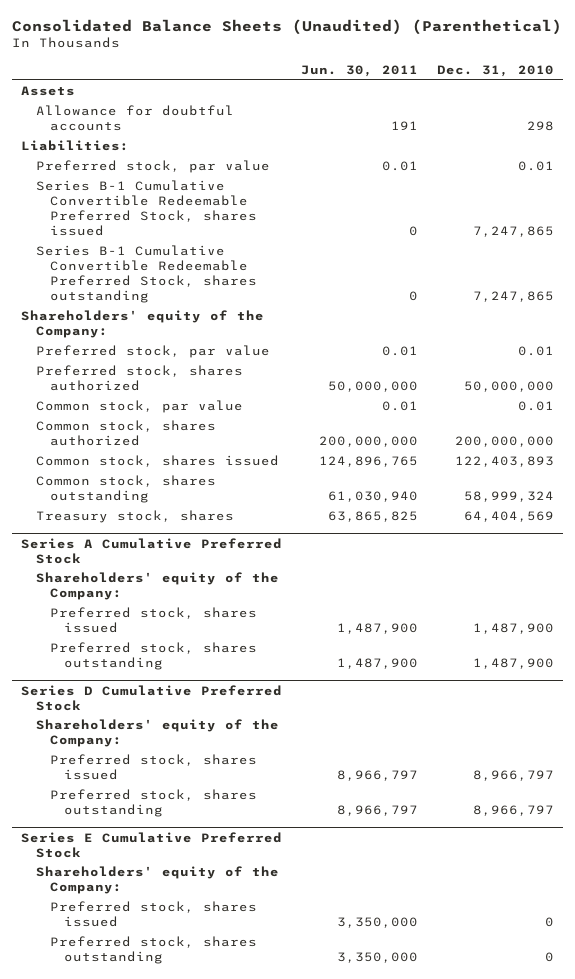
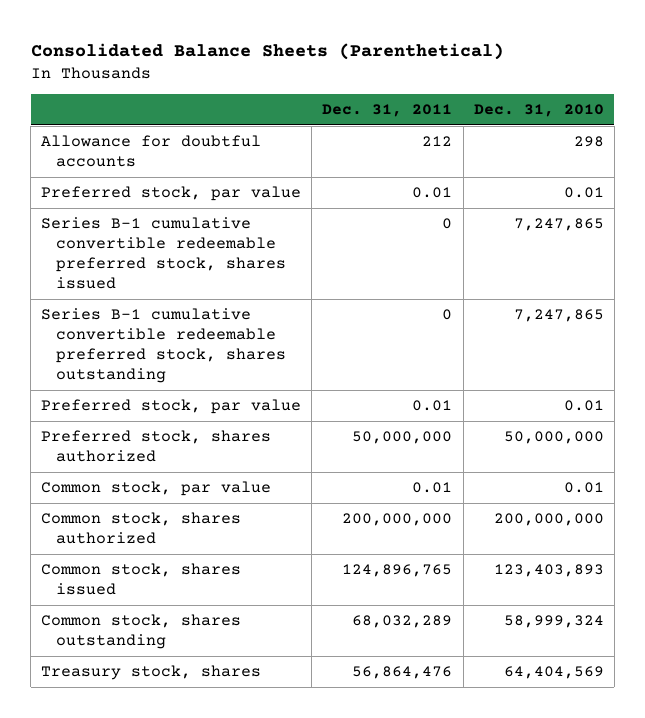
[11,18,562,35] Consolidated Balance Sheets (Unaudited) (Parenthetical) -> [30,42,504,60] Consolidated Balance Sheets (Parenthetical)
[301,64,419,77] Jun. 30, 2011 -> none
none -> [322,104,453,118] Dec. 31, 2011
[21,86,76,97] Assets -> none
[21,140,130,152] Liabilities: -> none
[21,310,265,339] Shareholders' equity of the Company: -> none
[35,180,257,236] Series B-1 Cumulative Convertible Redeemable Preferred Stock, shares issued -> [41,217,287,290] Series B-1 cumulative convertible redeemable preferred stock, shares issued
[35,245,257,303] Series B-1 Cumulative Convertible Redeemable Preferred Stock, shares outstanding -> [41,308,287,384] Series B-1 cumulative convertible redeemable preferred stock, shares outstanding
[455,456,555,468] 122,403,893 -> [493,564,604,578] 123,403,893
[21,537,283,564] Series A Cumulative Preferred Stock -> none
[35,572,279,601] Shareholders' equity of the Company: -> none
[49,607,257,634] Preferred stock, shares issued -> none
[49,642,257,671] Preferred stock, shares outstanding -> none
[21,684,283,711] Series D Cumulative Preferred Stock -> none
[35,719,279,748] Shareholders' equity of the Company: -> none
[49,754,257,781] Preferred stock, shares issued -> none
[49,789,257,818] Preferred stock, shares outstanding -> none
[21,831,283,858] Series E Cumulative Preferred Stock -> none
[35,866,279,895] Shareholders' equity of the Company: -> none
[49,901,257,928] Preferred stock, shares issued -> none
[49,936,257,965] Preferred stock, shares outstanding -> none

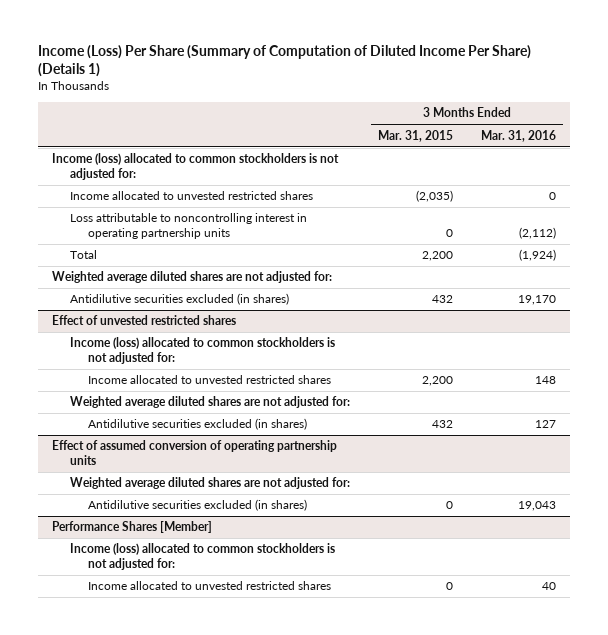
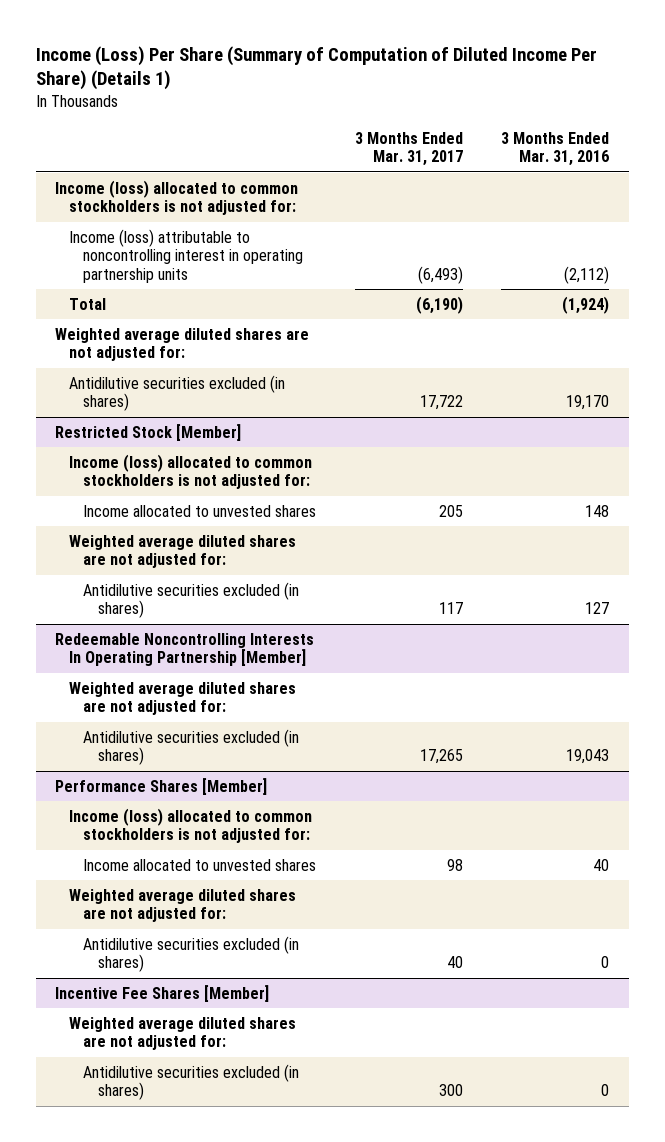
[377,129,453,142] Mar. 31, 2015 -> none
none -> [354,131,463,167] 3 Months Ended Mar. 31, 2017
[70,191,314,201] Income allocated to unvested restricted shares -> none
[70,213,308,239] Loss attributable to noncontrolling interest in operating partnership units -> [69,228,304,283] Income (loss) attributable to noncontrolling interest in operating partnership units
[52,315,237,326] Effect of unvested restricted shares -> [55,423,242,441] Restricted Stock [Member]
[87,375,331,385] Income allocated to unvested restricted shares -> [83,504,317,517] Income allocated to unvested shares
[52,440,338,465] Effect of assumed conversion of operating partnership units -> [55,632,315,667] Redeemable Noncontrolling Interests In Operating Partnership [Member]
[87,581,331,591] Income allocated to unvested restricted shares -> [83,858,317,871] Income allocated to unvested shares
none -> [69,888,297,923] Weighted average diluted shares are not adjusted for:
none -> [83,935,300,973] Antidilutive securities excluded (in shares)
none -> [55,984,270,1002] Incentive Fee Shares [Member]
none -> [69,1016,297,1051] Weighted average diluted shares are not adjusted for:
none -> [83,1063,300,1101] Antidilutive securities excluded (in shares)

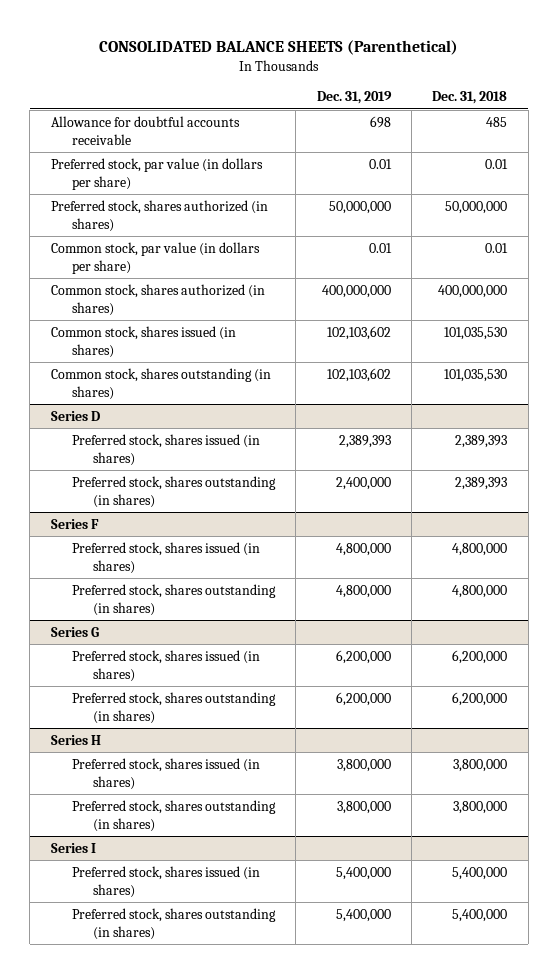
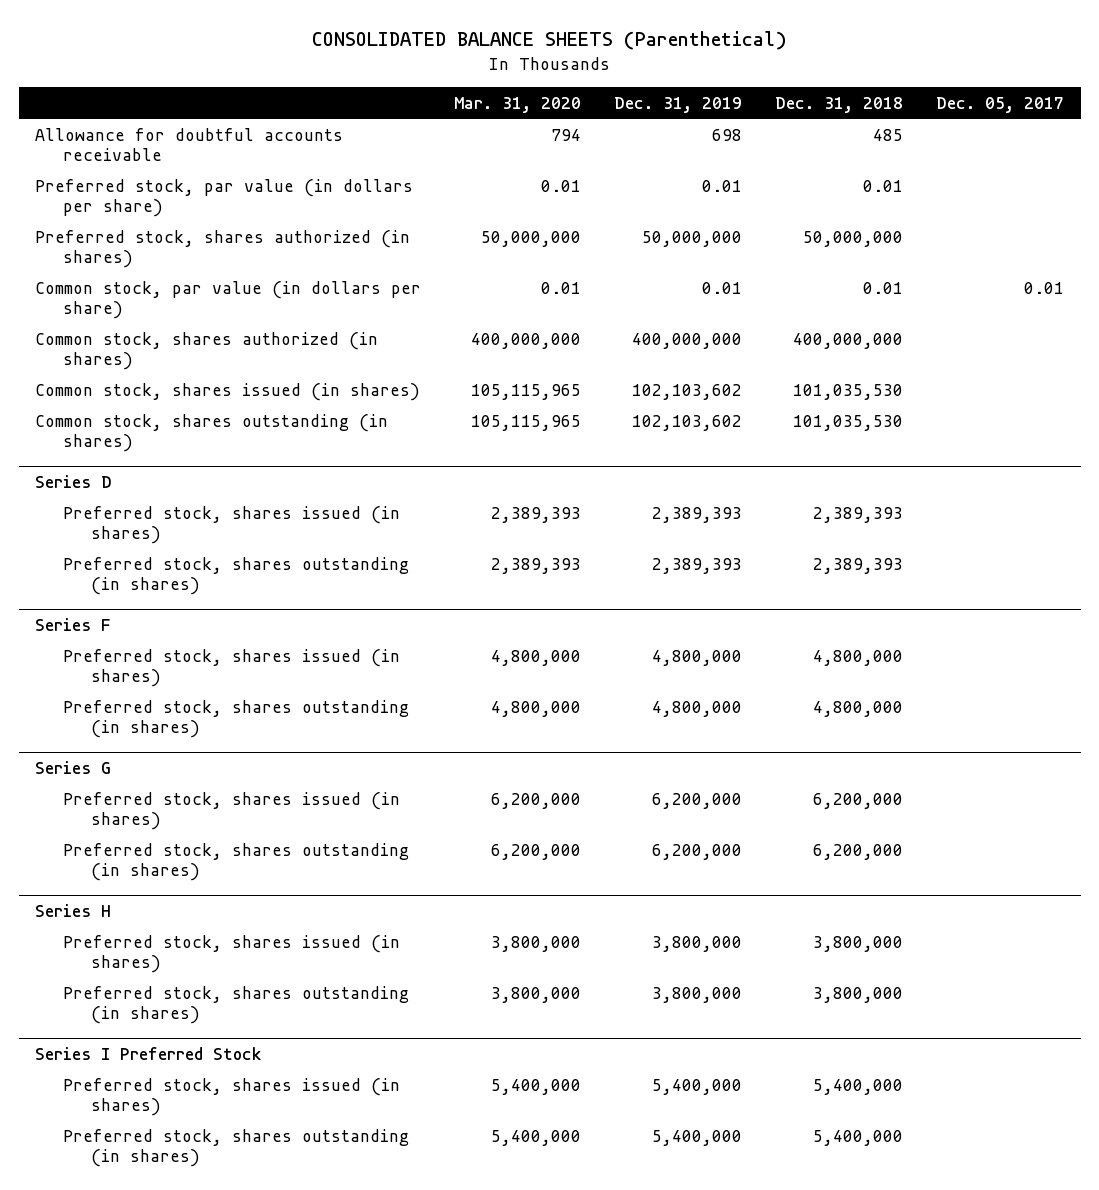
none -> [454,96,582,113] Mar. 31, 2020
none -> [936,96,1065,113] Dec. 05, 2017
[335,476,391,490] 2,400,000 -> [652,557,743,574] 2,389,393
[50,842,96,853] Series I -> [35,1046,263,1060] Series I Preferred Stock

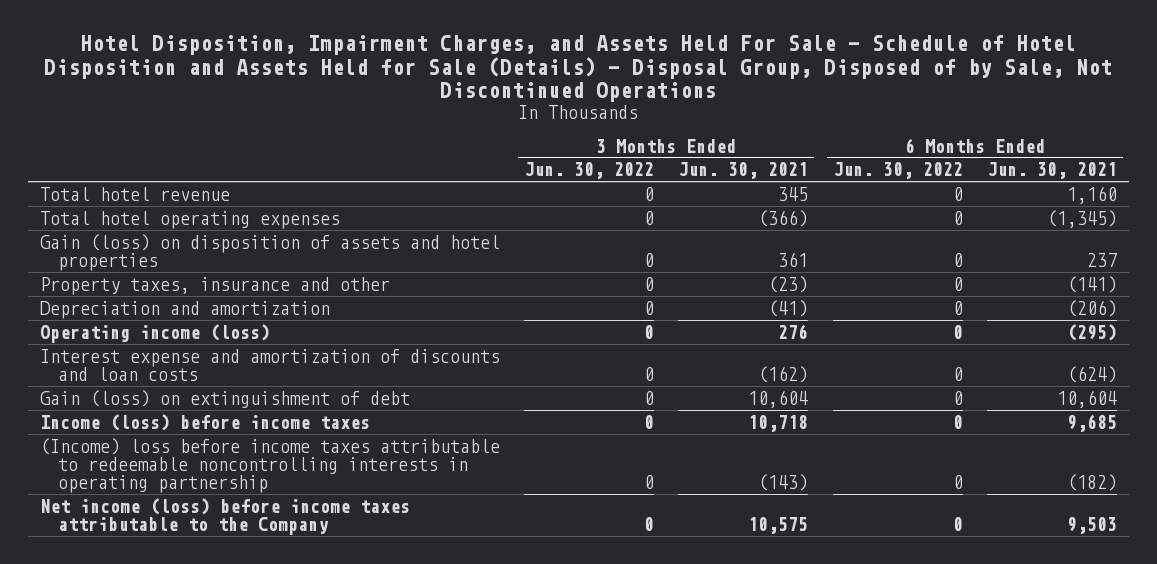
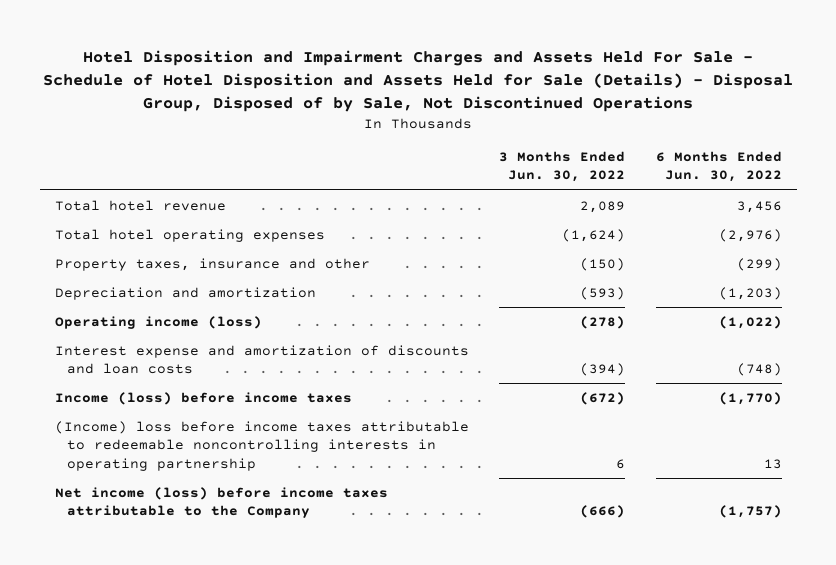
[44,35,1113,103] Hotel Disposition, Impairment Charges, and Assets Held For Sale - Schedule of Hotel Disposition and Assets Held for Sale (Details) - Disposal Group, Disposed of by Sale, Not Discontinued Operations -> [43,50,794,112] Hotel Disposition and Impairment Charges and Assets Held For Sale - Schedule of Hotel Disposition and Assets Held for Sale (Details) - Disposal Group, Disposed of by Sale, Not Discontinued Operations
[678,162,809,180] Jun. 30, 2021 -> none
[986,162,1117,180] Jun. 30, 2021 -> none
[39,233,500,272] Gain (loss) on disposition of assets and hotel properties -> none
[39,389,410,408] Gain (loss) on extinguishment of debt -> none
[644,186,655,201] 0 -> [580,200,626,213] 2,089
[952,186,963,201] 0 -> [736,200,782,213] 3,456
[644,210,655,225] 0 -> [562,228,626,242] (1,624)
[952,210,963,225] 0 -> [718,228,782,242] (2,976)
[644,276,655,291] 0 -> [580,257,626,271] (150)
[952,276,963,291] 0 -> [736,257,782,271] (299)
[644,300,655,315] 0 -> [580,286,626,300] (593)
[952,300,963,315] 0 -> [718,286,782,300] (1,203)
[644,324,655,339] 0 -> [580,315,626,329] (278)
[952,324,963,339] 0 -> [718,315,782,329] (1,022)
[644,367,655,382] 0 -> [580,363,626,377] (394)
[952,367,963,382] 0 -> [736,363,782,377] (748)
[644,414,655,429] 0 -> [580,391,626,405] (672)
[952,414,963,429] 0 -> [718,391,782,405] (1,770)
[644,475,655,490] 0 -> [616,458,626,469] 6
[952,475,963,490] 0 -> [763,458,782,469] 13
[644,517,655,532] 0 -> [580,505,626,519] (666)
[952,517,963,532] 0 -> [718,505,782,519] (1,757)

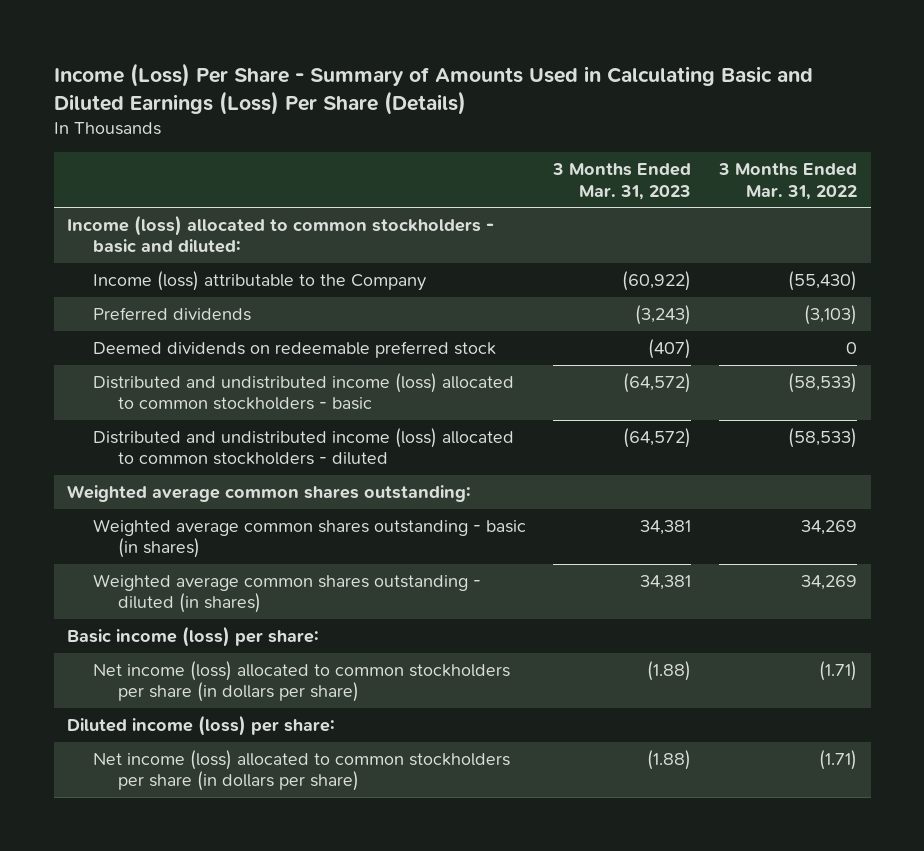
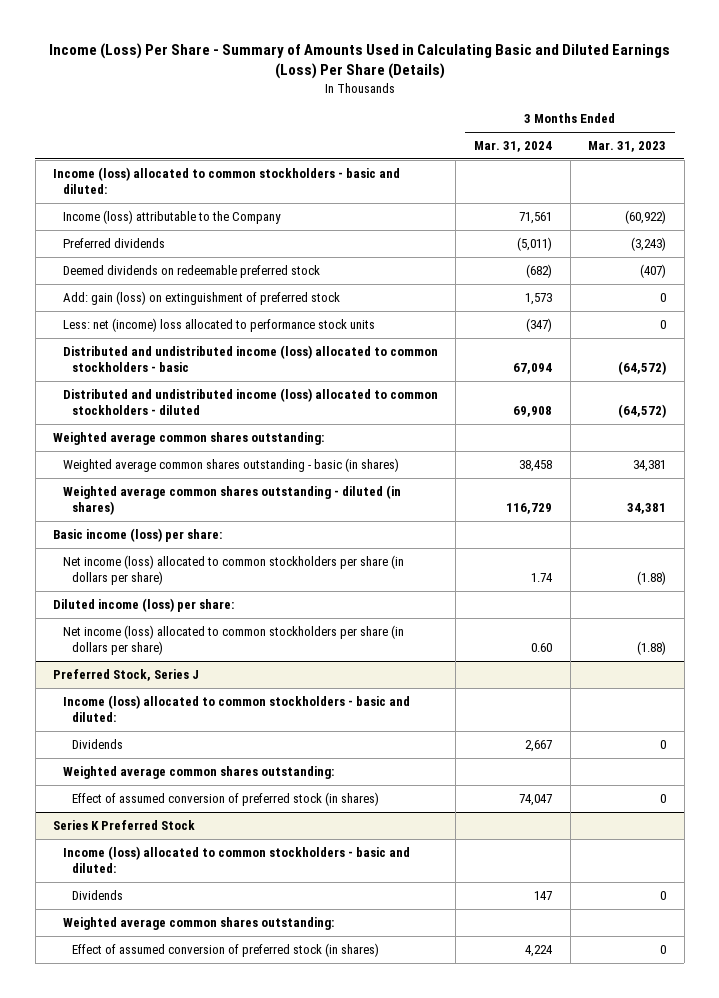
[717,163,857,200] 3 Months Ended Mar. 31, 2022 -> none
none -> [473,140,552,152] Mar. 31, 2024
none -> [62,290,340,305] Add: gain (loss) on extinguishment of preferred stock
none -> [62,317,375,332] Less: net (income) loss allocated to performance stock units
none -> [53,668,200,681] Preferred Stock, Series J
none -> [62,694,410,723] Income (loss) allocated to common stockholders - basic and diluted:
none -> [72,738,124,749] Dividends
none -> [62,765,334,779] Weighted average common shares outstanding:
none -> [72,791,380,806] Effect of assumed conversion of preferred stock (in shares)
none -> [53,819,196,830] Series K Preferred Stock
none -> [62,845,410,874] Income (loss) allocated to common stockholders - basic and diluted:
none -> [72,889,124,900] Dividends
none -> [62,916,334,930] Weighted average common shares outstanding:
none -> [72,942,380,957] Effect of assumed conversion of preferred stock (in shares)

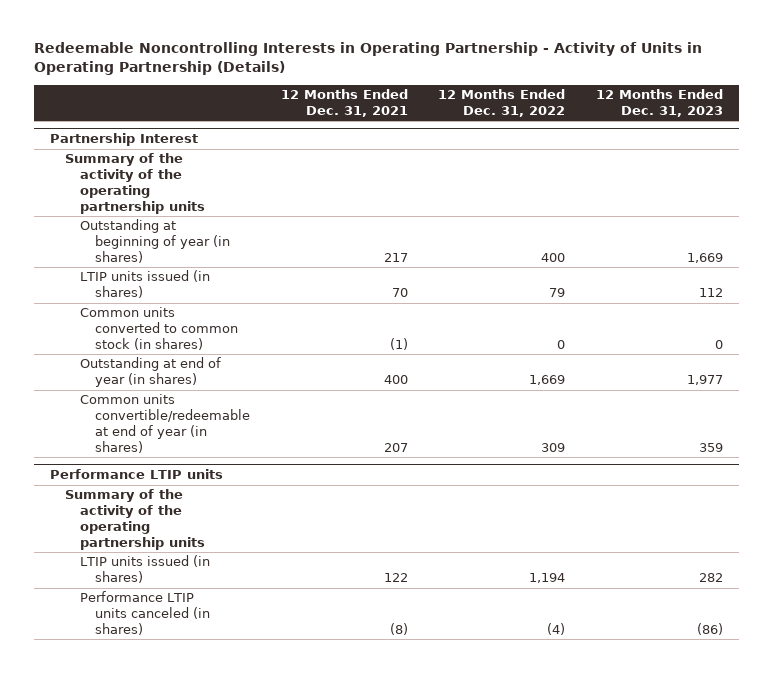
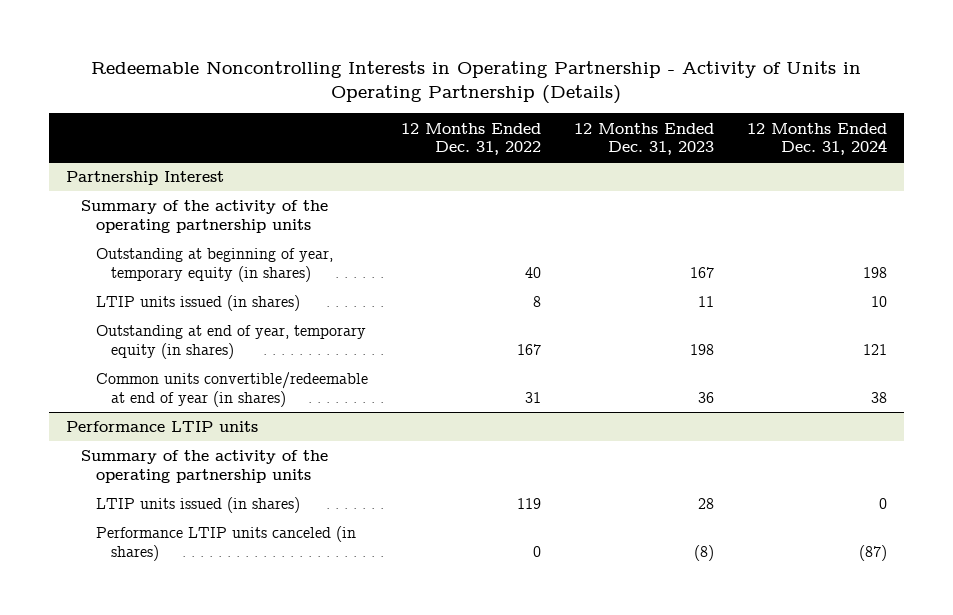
[280,88,408,117] 12 Months Ended Dec. 31, 2021 -> none
none -> [747,122,888,156] 12 Months Ended Dec. 31, 2024
[79,307,238,350] Common units converted to common stock (in shares) -> none
[79,219,230,263] Outstanding at beginning of year (in shares) -> [95,248,333,282] Outstanding at beginning of year, temporary equity (in shares)
[541,252,566,262] 400 -> [524,266,541,278] 40
[687,252,724,263] 1,669 -> [689,266,714,278] 167
[549,288,566,298] 79 -> [532,296,541,308] 8
[699,288,724,298] 112 -> [697,296,714,308] 11
[79,357,221,388] Outstanding at end of year (in shares) -> [95,325,366,359] Outstanding at end of year, temporary equity (in shares)
[529,375,566,386] 1,669 -> [516,343,541,355] 167
[687,375,724,386] 1,977 -> [689,343,714,355] 198
[541,442,566,452] 309 -> [524,391,541,403] 31
[699,442,724,452] 359 -> [697,391,714,403] 36
[529,573,566,584] 1,194 -> [516,498,541,510] 119
[699,573,724,583] 282 -> [697,498,714,510] 28
[547,622,566,635] (4) -> [532,545,541,557] 0
[697,622,724,635] (86) -> [693,544,714,561] (8)

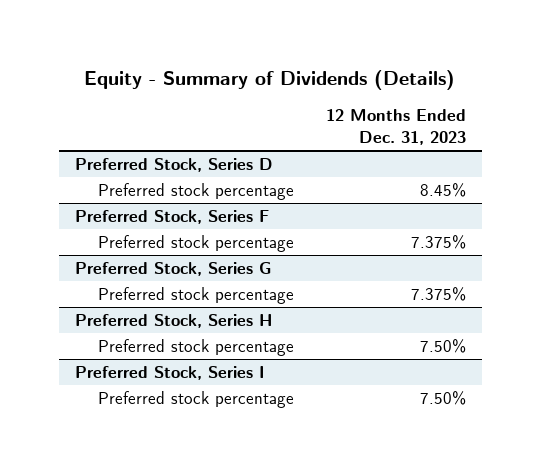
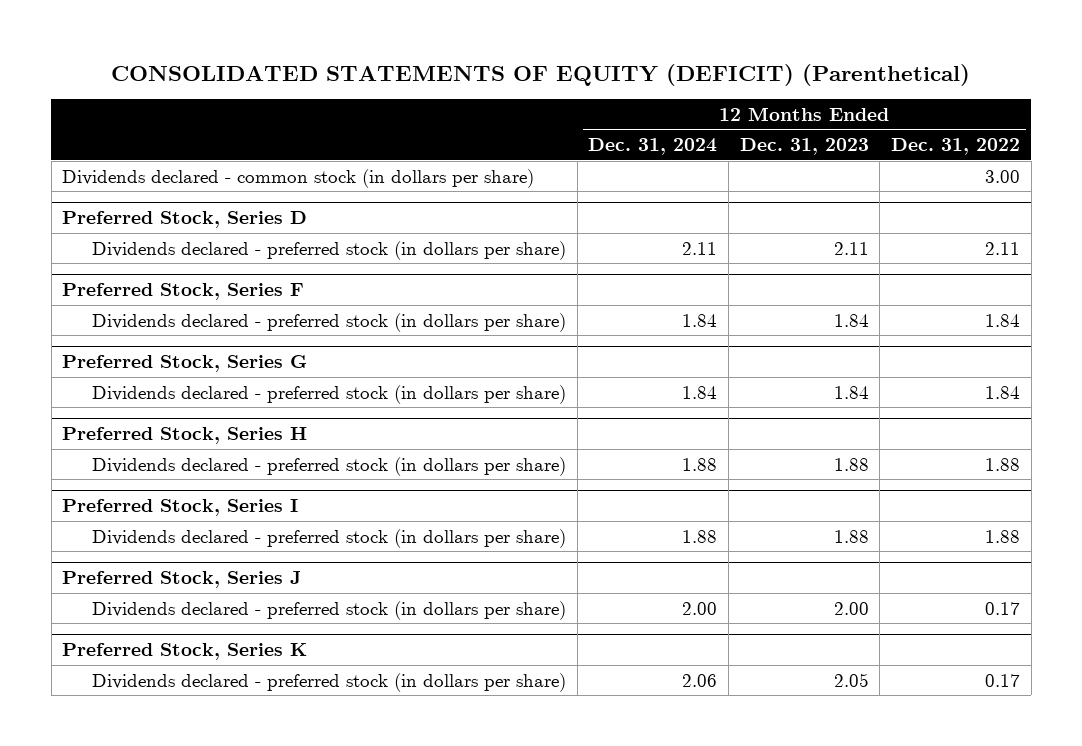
[84,69,456,90] Equity - Summary of Dividends (Details) -> [111,63,971,86] CONSOLIDATED STATEMENTS OF EQUITY (DEFICIT) (Parenthetical)
none -> [588,138,718,156] Dec. 31, 2024
none -> [890,138,1020,156] Dec. 31, 2022
none -> [62,168,535,188] Dividends declared - common stock (in dollars per share)
[97,183,294,201] Preferred stock percentage -> none
none -> [92,240,567,260] Dividends declared - preferred stock (in dollars per share)
[97,235,294,253] Preferred stock percentage -> none
none -> [92,312,567,332] Dividends declared - preferred stock (in dollars per share)
[97,287,294,305] Preferred stock percentage -> none
none -> [92,384,567,404] Dividends declared - preferred stock (in dollars per share)
[97,339,294,357] Preferred stock percentage -> none
none -> [92,456,567,476] Dividends declared - preferred stock (in dollars per share)
[97,391,294,409] Preferred stock percentage -> none
none -> [92,528,567,548] Dividends declared - preferred stock (in dollars per share)
none -> [62,571,302,589] Preferred Stock, Series J
none -> [92,600,567,620] Dividends declared - preferred stock (in dollars per share)
none -> [62,643,308,661] Preferred Stock, Series K
none -> [92,672,567,692] Dividends declared - preferred stock (in dollars per share)

